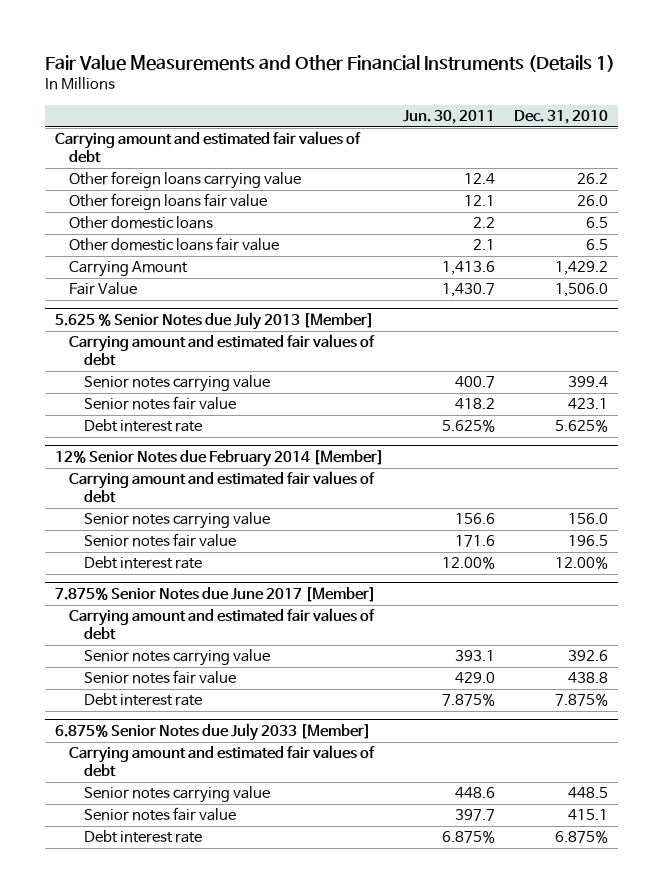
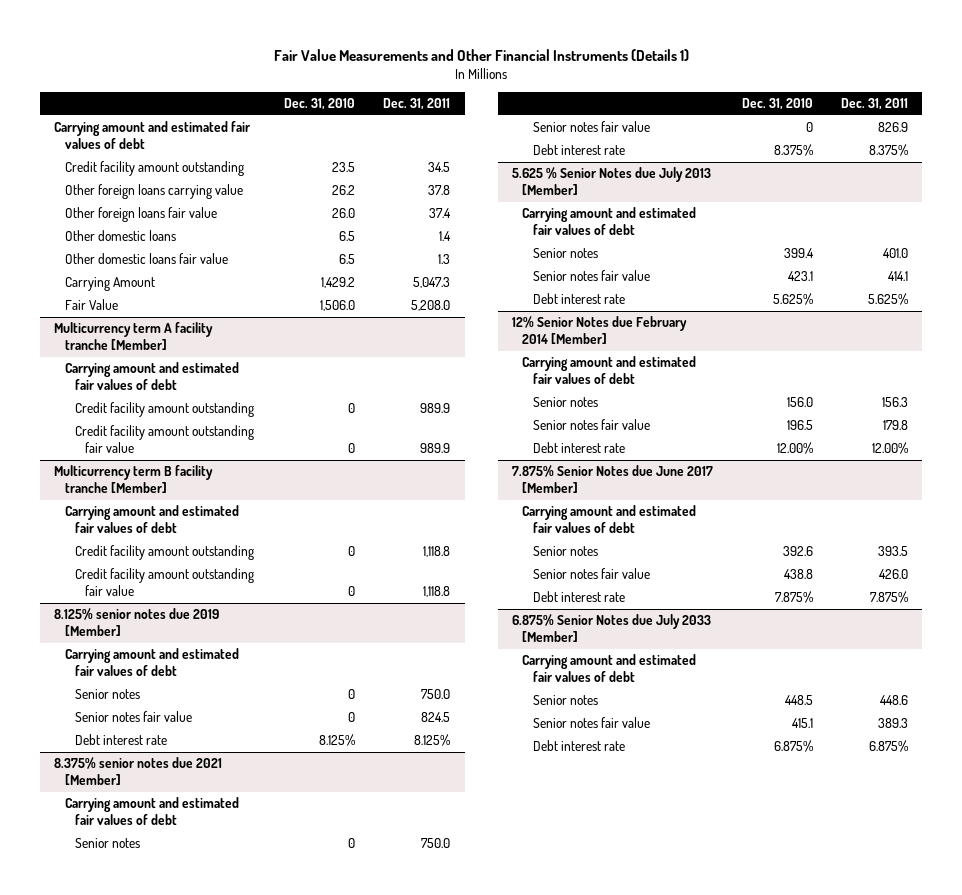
[403,110,496,125] Jun. 30, 2011 -> none
none -> [383,98,451,111] Dec. 31, 2011
none -> [64,161,244,177] Credit facility amount outstanding
none -> [54,322,214,351] Multicurrency term A facility tranche [Member]
none -> [64,362,239,391] Carrying amount and estimated fair values of debt
none -> [75,402,255,418] Credit facility amount outstanding
none -> [75,425,255,454] Credit facility amount outstanding fair value
none -> [54,465,214,494] Multicurrency term B facility tranche [Member]
none -> [64,505,239,534] Carrying amount and estimated fair values of debt
none -> [75,545,255,561] Credit facility amount outstanding
none -> [75,568,255,597] Credit facility amount outstanding fair value
none -> [54,608,220,637] 8.125% senior notes due 2019 [Member]
none -> [64,648,239,677] Carrying amount and estimated fair values of debt
none -> [75,689,141,700] Senior notes
none -> [75,711,193,723] Senior notes fair value
none -> [75,734,168,746] Debt interest rate
none -> [54,757,223,786] 8.375% senior notes due 2021 [Member]
none -> [64,797,239,826] Carrying amount and estimated fair values of debt
none -> [75,838,141,849] Senior notes
none -> [532,121,650,133] Senior notes fair value
none -> [532,144,625,156] Debt interest rate
[83,375,270,393] Senior notes carrying value -> [532,248,598,259] Senior notes
[83,512,270,530] Senior notes carrying value -> [532,397,598,408] Senior notes
[83,649,270,667] Senior notes carrying value -> [532,546,598,557] Senior notes
[83,786,270,804] Senior notes carrying value -> [532,695,598,706] Senior notes

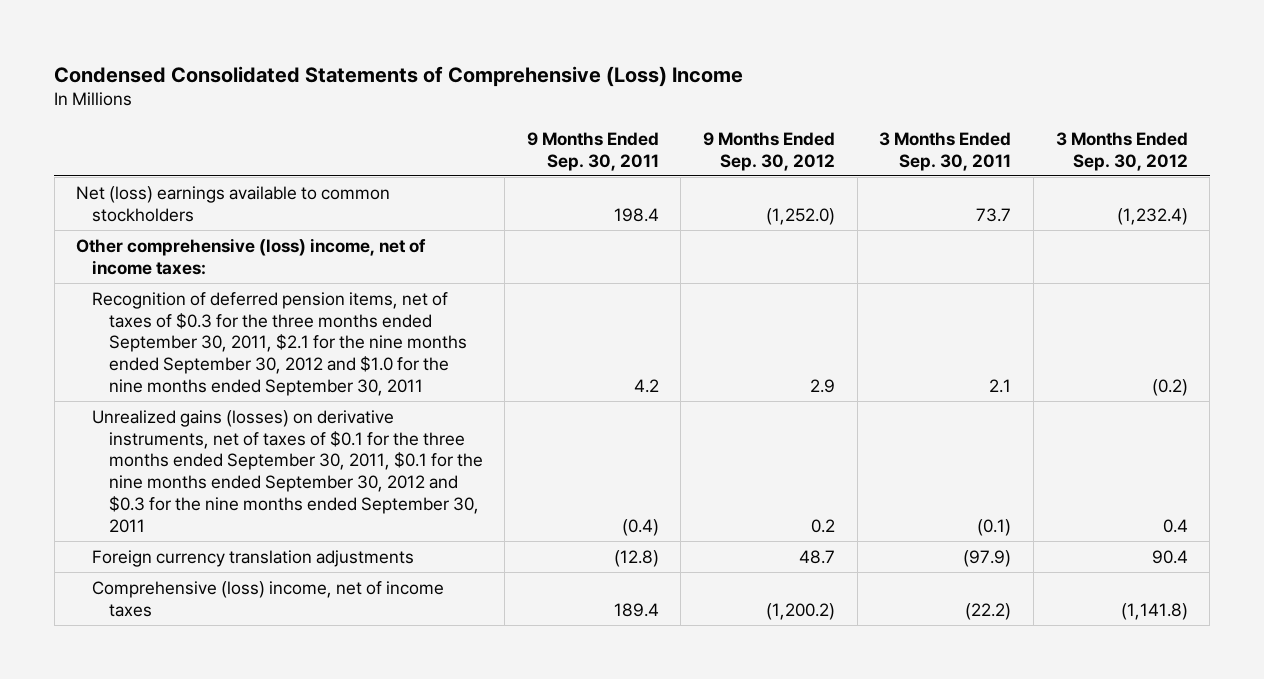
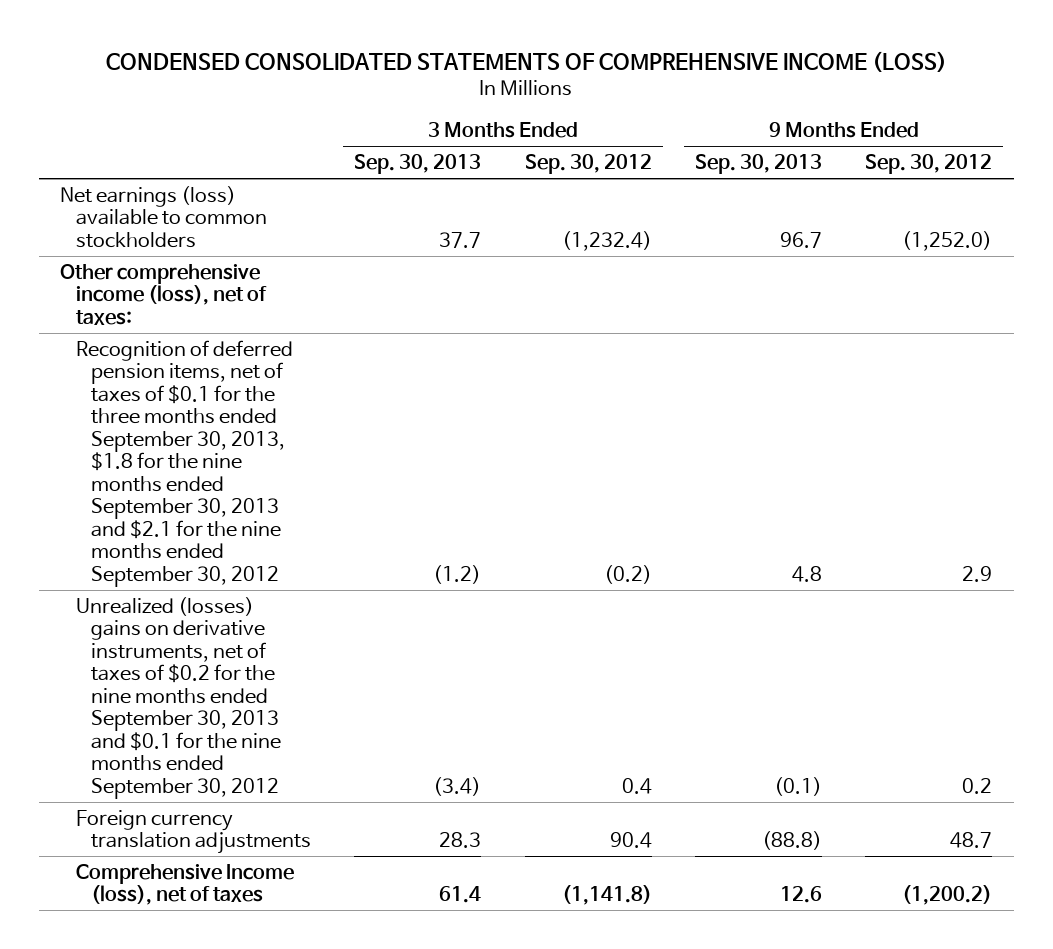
[54,65,744,87] Condensed Consolidated Statements of Comprehensive (Loss) Income -> [106,50,948,72] CONDENSED CONSOLIDATED STATEMENTS OF COMPREHENSIVE INCOME (LOSS)
[526,131,659,171] 9 Months Ended Sep. 30, 2011 -> none
[879,131,1012,171] 3 Months Ended Sep. 30, 2011 -> none
none -> [354,154,482,175] Sep. 30, 2013
none -> [695,154,823,175] Sep. 30, 2013
[76,185,391,222] Net (loss) earnings available to common stockholders -> [60,185,267,248] Net earnings (loss) available to common stockholders
[76,237,427,275] Other comprehensive (loss) income, net of income taxes: -> [60,263,267,325] Other comprehensive income (loss), net of taxes:
[92,291,467,396] Recognition of deferred pension items, net of taxes of $0.3 for the three months ended September 30, 2011, $2.1 for the nine months ended September 30, 2012 and $1.0 for the nine months ended September 30, 2011 -> [75,339,293,587] Recognition of deferred pension items, net of taxes of $0.1 for the three months ended September 30, 2013, $1.8 for the nine months ended September 30, 2013 and $2.1 for the nine months ended September 30, 2012
[92,409,483,533] Unrealized gains (losses) on derivative instruments, net of taxes of $0.1 for the three months ended September 30, 2011, $0.1 for the nine months ended September 30, 2012 and $0.3 for the nine months ended September 30, 2011 -> [75,596,281,799] Unrealized (losses) gains on derivative instruments, net of taxes of $0.2 for the nine months ended September 30, 2013 and $0.1 for the nine months ended September 30, 2012
[92,580,445,617] Comprehensive (loss) income, net of income taxes -> [75,863,294,906] Comprehensive Income (loss), net of taxes

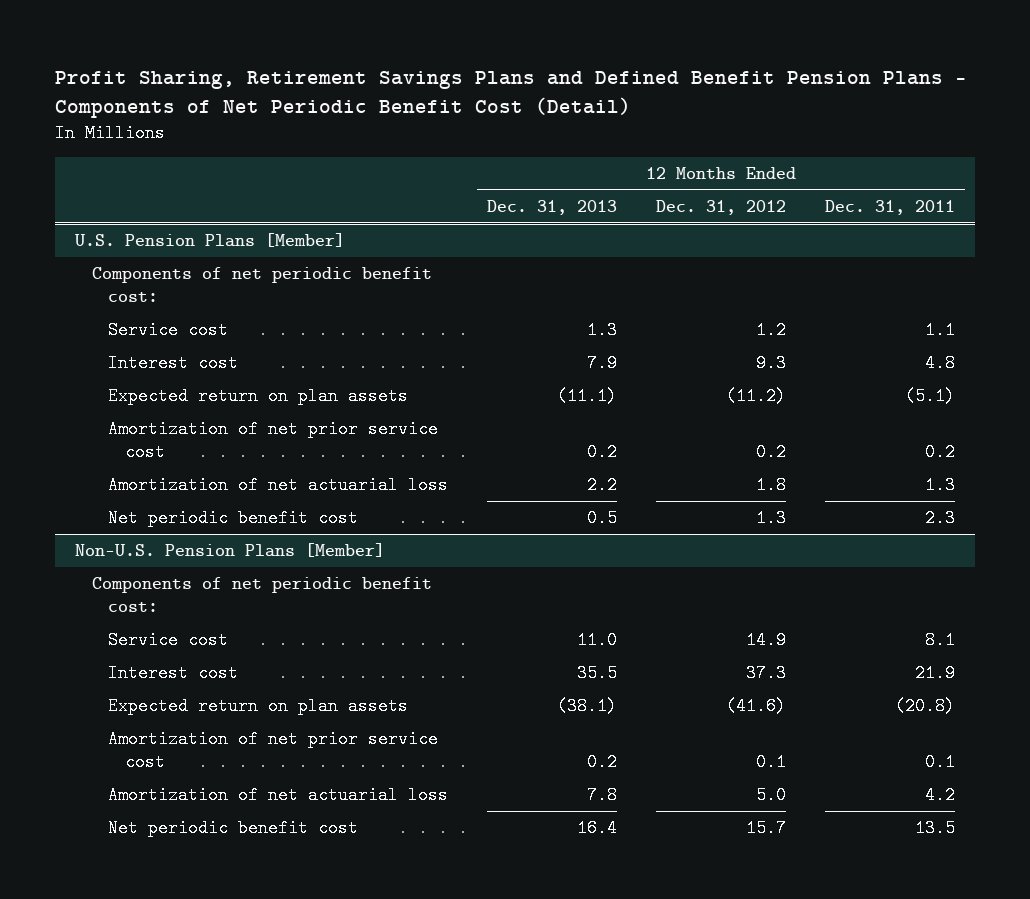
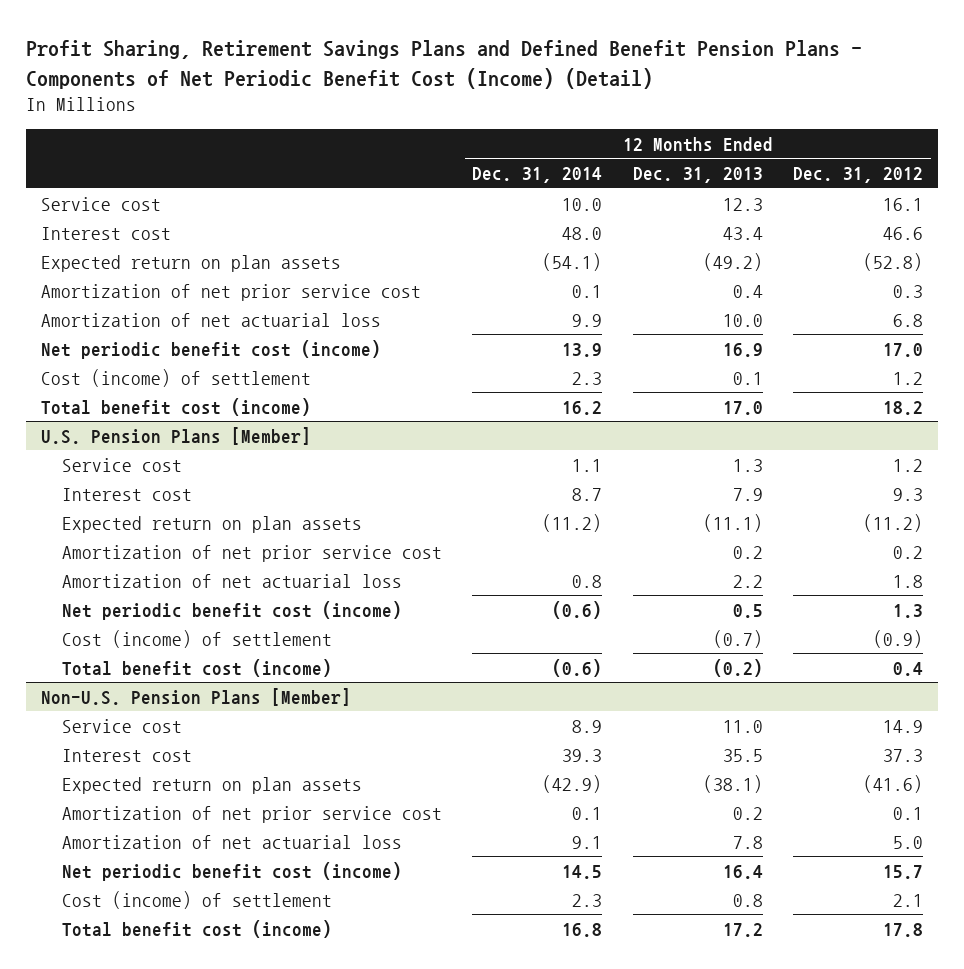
[55,71,968,119] Profit Sharing, Retirement Savings Plans and Defined Benefit Pension Plans - Components of Net Periodic Benefit Cost (Detail) -> [25,40,862,89] Profit Sharing, Retirement Savings Plans and Defined Benefit Pension Plans - Components of Net Periodic Benefit Cost (Income) (Detail)
[825,199,956,215] Dec. 31, 2011 -> none
none -> [472,167,603,184] Dec. 31, 2014
none -> [40,196,161,211] Service cost
none -> [40,226,171,240] Interest cost
none -> [40,254,341,272] Expected return on plan assets
none -> [40,283,421,301] Amortization of net prior service cost
none -> [40,312,381,327] Amortization of net actuarial loss
none -> [40,339,381,359] Net periodic benefit cost (income)
none -> [40,368,311,387] Cost (income) of settlement
none -> [40,397,311,416] Total benefit cost (income)
[91,267,432,303] Components of net periodic benefit cost: -> none
none -> [61,600,402,620] Net periodic benefit cost (income)
none -> [61,629,332,648] Cost (income) of settlement
[108,509,359,528] Net periodic benefit cost -> [61,658,332,677] Total benefit cost (income)
[587,509,618,528] 0.5 -> [712,658,763,677] (0.2)
[756,509,787,528] 1.3 -> [893,661,924,676] 0.4
[91,577,432,613] Components of net periodic benefit cost: -> none
none -> [61,861,402,881] Net periodic benefit cost (income)
none -> [61,890,332,909] Cost (income) of settlement
[108,819,359,838] Net periodic benefit cost -> [61,919,332,938] Total benefit cost (income)
[577,819,618,838] 16.4 -> [722,922,763,937] 17.2
[746,819,787,838] 15.7 -> [883,922,924,937] 17.8

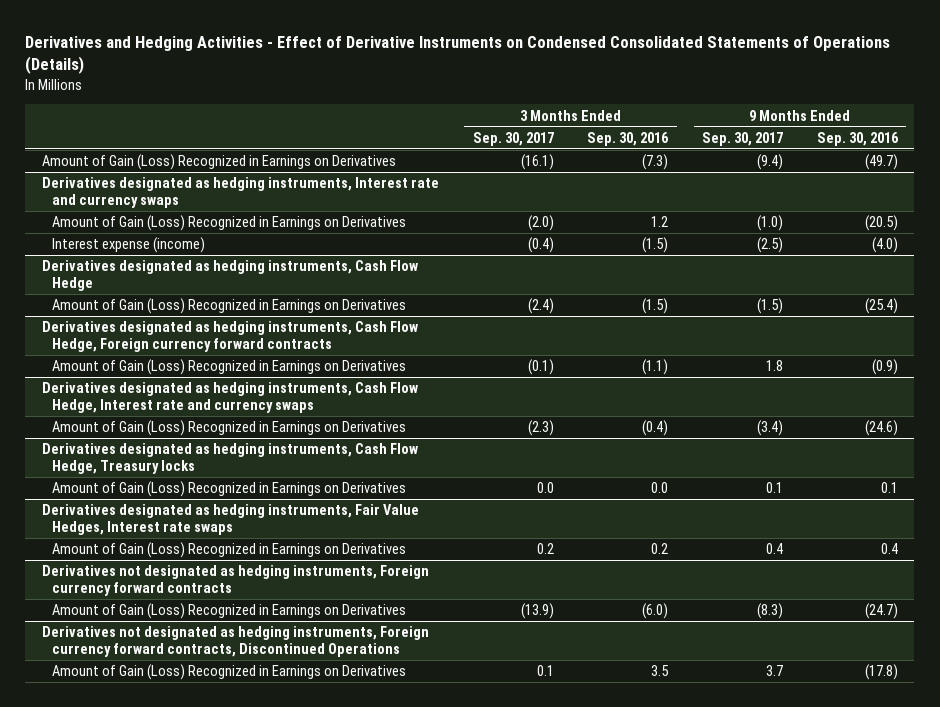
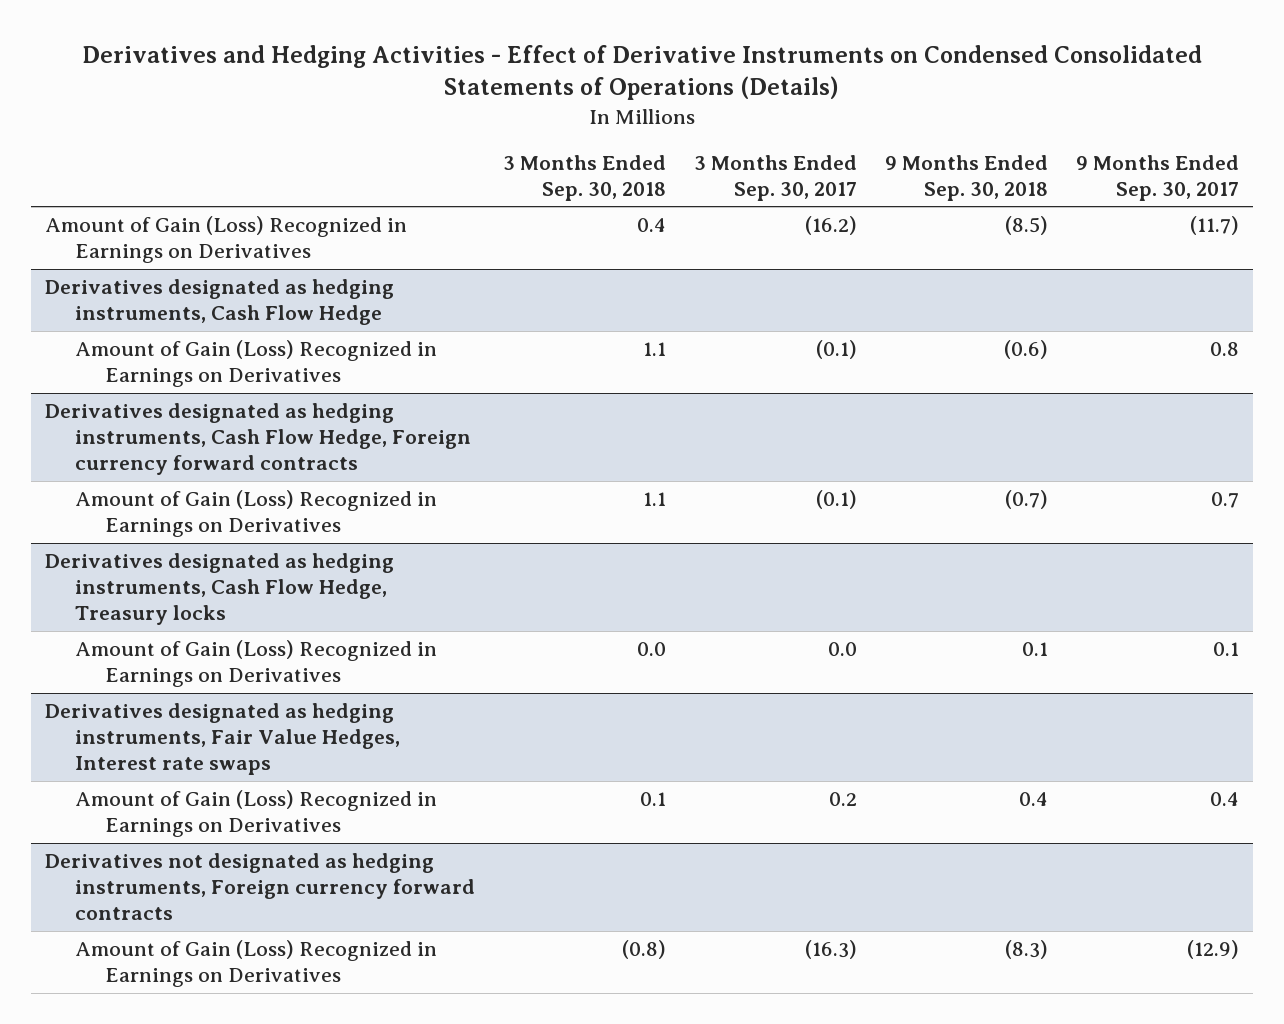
[587,131,670,146] Sep. 30, 2016 -> none
[816,131,899,146] Sep. 30, 2016 -> none
none -> [503,154,667,201] 3 Months Ended Sep. 30, 2018
none -> [885,154,1049,201] 9 Months Ended Sep. 30, 2018
[42,177,440,209] Derivatives designated as hedging instruments, Interest rate and currency swaps -> none
[52,215,407,232] Amount of Gain (Loss) Recognized in Earnings on Derivatives -> none
[52,237,206,254] Interest expense (income) -> none
[520,154,554,171] (16.1) -> [805,216,858,236] (16.2)
[757,154,784,171] (9.4) -> [1190,216,1240,236] (11.7)
[527,298,554,315] (2.4) -> [816,340,858,360] (0.1)
[757,298,784,315] (1.5) -> [1210,342,1240,357] 0.8
[42,382,419,414] Derivatives designated as hedging instruments, Cash Flow Hedge, Interest rate and currency swaps -> none
[52,420,407,437] Amount of Gain (Loss) Recognized in Earnings on Derivatives -> none
[766,360,784,372] 1.8 -> [1211,492,1240,509] 0.7
[42,626,430,658] Derivatives not designated as hedging instruments, Foreign currency forward contracts, Discontinued Operations -> none
[52,664,407,681] Amount of Gain (Loss) Recognized in Earnings on Derivatives -> none
[520,603,554,620] (13.9) -> [805,940,858,960] (16.3)
[757,603,784,620] (8.3) -> [1187,940,1240,960] (12.9)

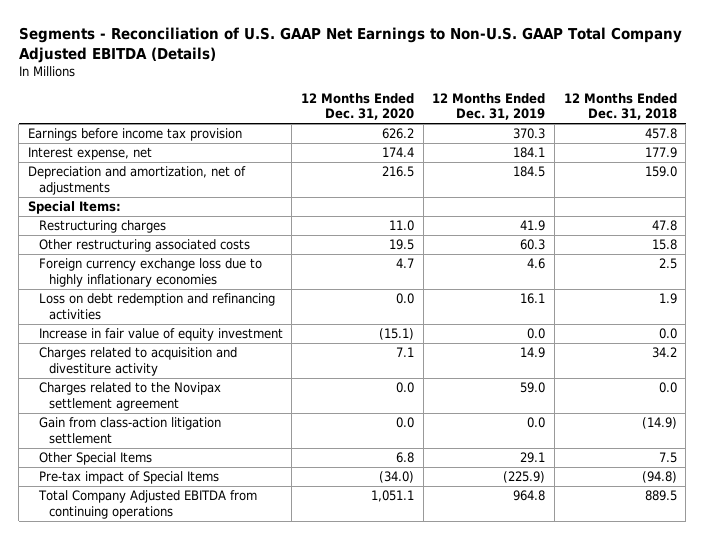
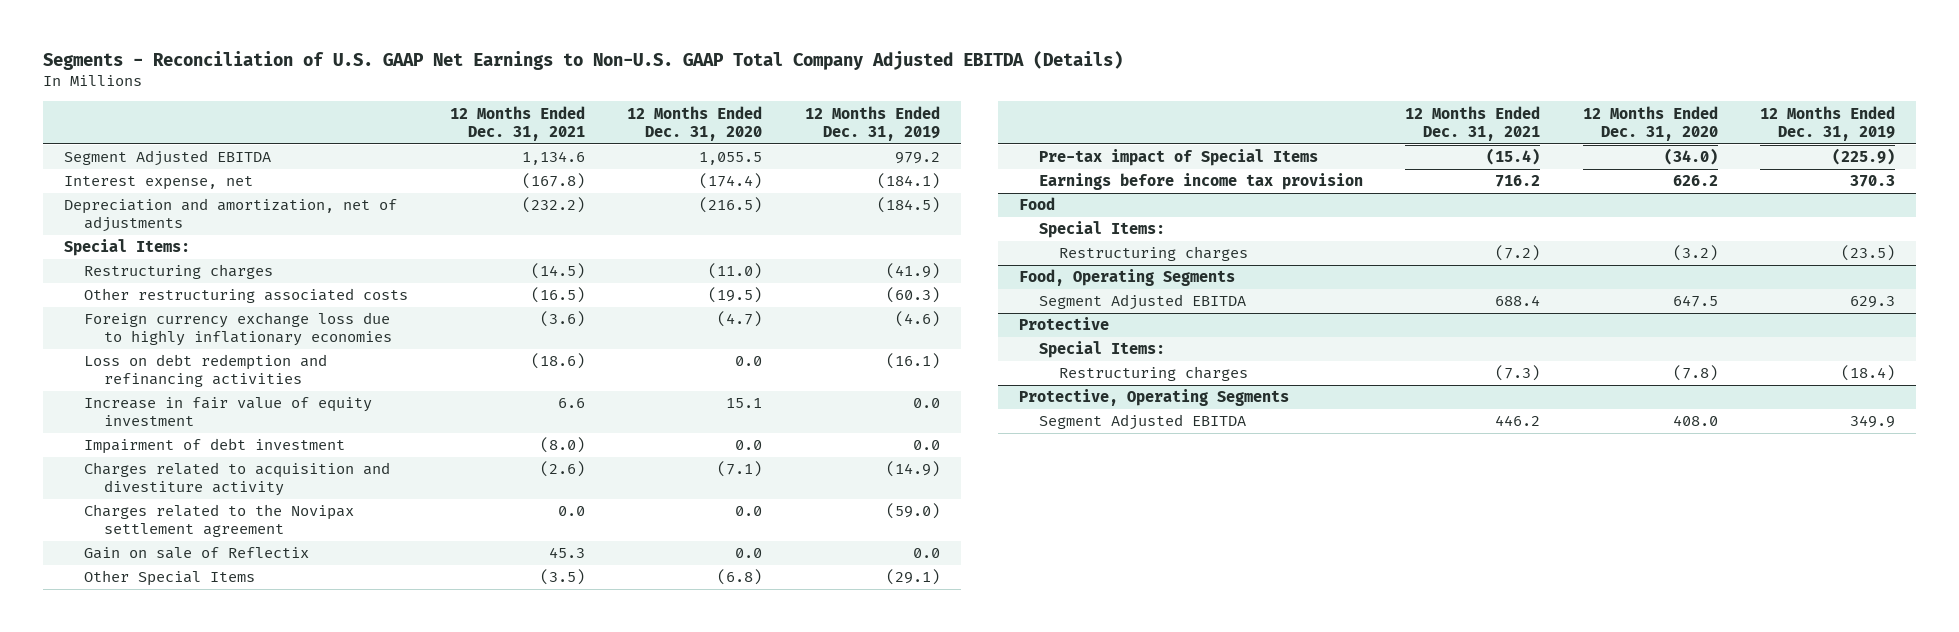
[563,92,677,121] 12 Months Ended Dec. 31, 2018 -> none
none -> [450,105,586,141] 12 Months Ended Dec. 31, 2021
none -> [63,150,271,167] Segment Adjusted EBITDA
[382,147,415,158] 174.4 -> [699,173,763,190] (174.4)
[513,147,546,159] 184.1 -> [876,173,940,190] (184.1)
[382,166,415,178] 216.5 -> [699,197,763,214] (216.5)
[513,166,546,178] 184.5 -> [876,197,940,214] (184.5)
[38,417,221,444] Gain from class-action litigation settlement -> none
[389,220,415,232] 11.0 -> [708,263,763,280] (11.0)
[520,220,546,232] 41.9 -> [885,263,940,280] (41.9)
[389,239,415,251] 19.5 -> [708,287,763,304] (19.5)
[520,239,546,251] 60.3 -> [885,287,940,304] (60.3)
[396,258,415,269] 4.7 -> [717,311,763,328] (4.7)
[527,258,546,270] 4.6 -> [894,311,940,328] (4.6)
[520,293,546,305] 16.1 -> [885,353,940,370] (16.1)
[379,328,415,341] (15.1) -> [726,398,763,409] 15.1
none -> [83,438,345,455] Impairment of debt investment
[396,347,415,358] 7.1 -> [717,461,763,478] (7.1)
[520,347,546,359] 14.9 -> [885,461,940,478] (14.9)
[520,382,546,394] 59.0 -> [885,503,940,520] (59.0)
none -> [83,547,309,560] Gain on sale of Reflectix
[396,452,415,464] 6.8 -> [717,569,763,586] (6.8)
[520,452,546,464] 29.1 -> [885,569,940,586] (29.1)
[28,128,243,142] Earnings before income tax provision -> [1039,173,1364,191] Earnings before income tax provision
none -> [1019,197,1056,211] Food
none -> [1039,221,1166,239] Special Items:
none -> [1059,246,1249,262] Restructuring charges
none -> [1019,269,1236,287] Food, Operating Segments
[37,490,257,519] Total Company Adjusted EBITDA from continuing operations -> [1039,294,1247,311] Segment Adjusted EBITDA
[371,490,415,503] 1,051.1 -> [1672,295,1718,308] 647.5
[513,490,546,502] 964.8 -> [1849,296,1895,309] 629.3
none -> [1019,317,1110,331] Protective
none -> [1039,341,1166,359] Special Items:
none -> [1059,366,1249,382] Restructuring charges
none -> [1019,389,1290,407] Protective, Operating Segments
none -> [1039,414,1247,431] Segment Adjusted EBITDA

